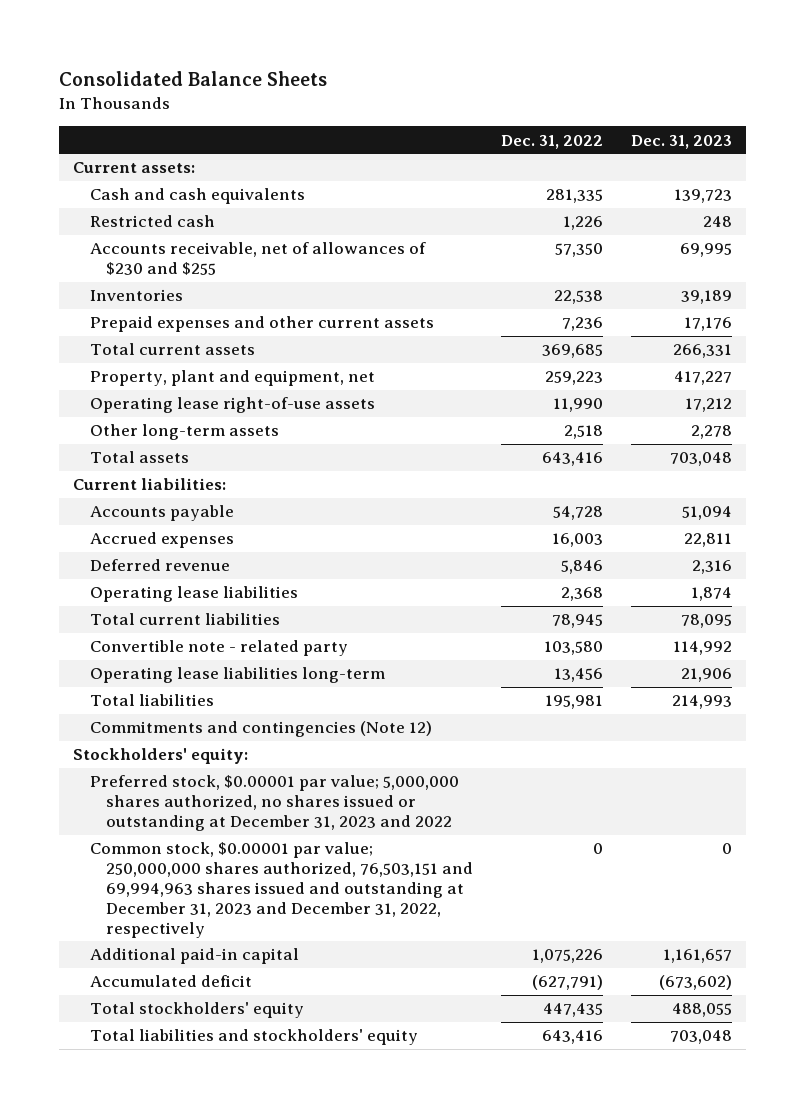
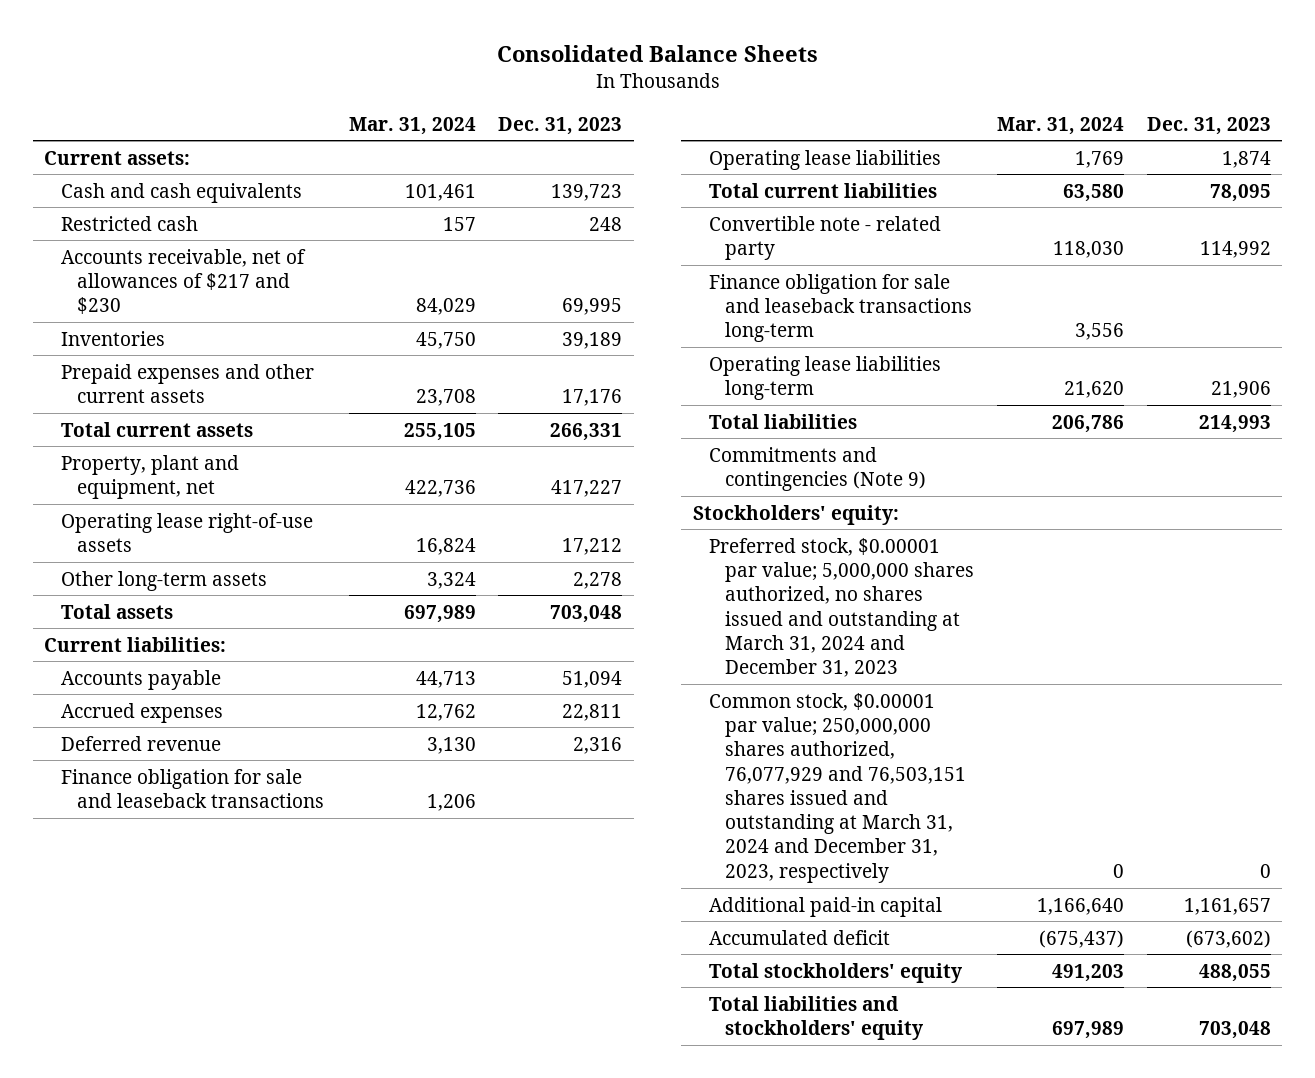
[501,134,604,149] Dec. 31, 2022 -> none
none -> [348,116,476,135] Mar. 31, 2024
[89,242,426,276] Accounts receivable, net of allowances of $230 and $255 -> [60,248,306,315] Accounts receivable, net of allowances of $217 and $230
none -> [60,768,324,808] Finance obligation for sale and leaseback transactions
none -> [709,273,973,343] Finance obligation for sale and leaseback transactions long-term
[89,721,432,738] Commitments and contingencies (Note 12) -> [709,446,927,491] Commitments and contingencies (Note 9)
[89,775,459,832] Preferred stock, $0.00001 par value; 5,000,000 shares authorized, no shares issued or outstanding at December 31, 2023 and 2022 -> [709,537,975,678] Preferred stock, $0.00001 par value; 5,000,000 shares authorized, no shares issued and outstanding at March 31, 2024 and December 31, 2023
[89,842,474,938] Common stock, $0.00001 par value; 250,000,000 shares authorized, 76,503,151 and 69,994,963 shares issued and outstanding at December 31, 2023 and December 31, 2022, respectively -> [709,692,967,883] Common stock, $0.00001 par value; 250,000,000 shares authorized, 76,077,929 and 76,503,151 shares issued and outstanding at March 31, 2024 and December 31, 2023, respectively

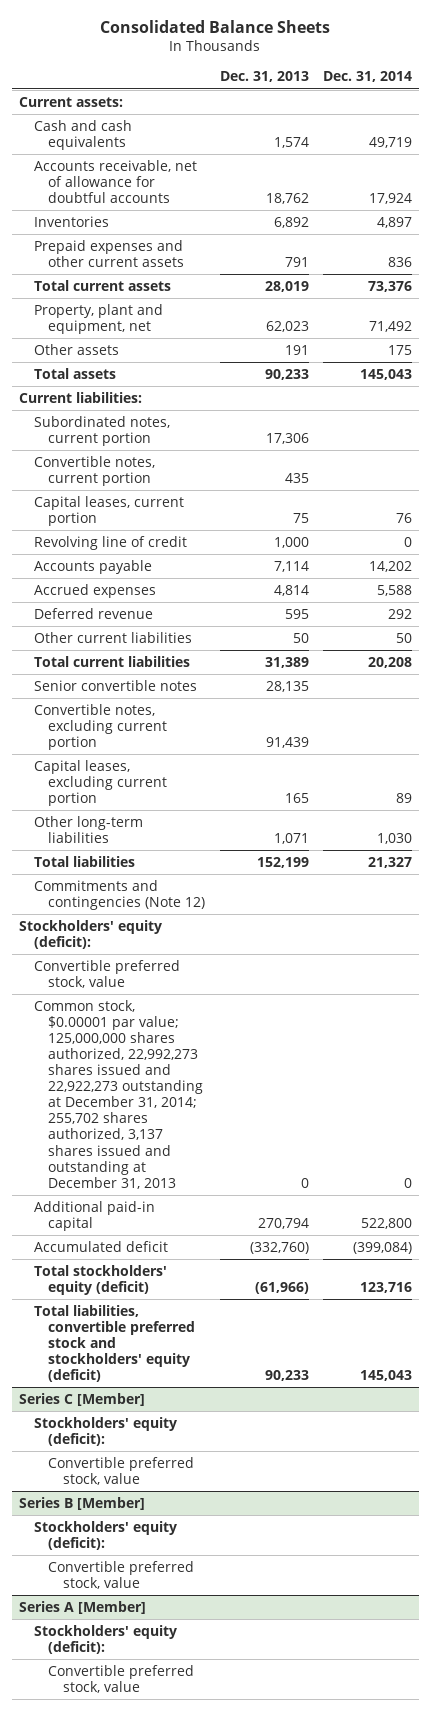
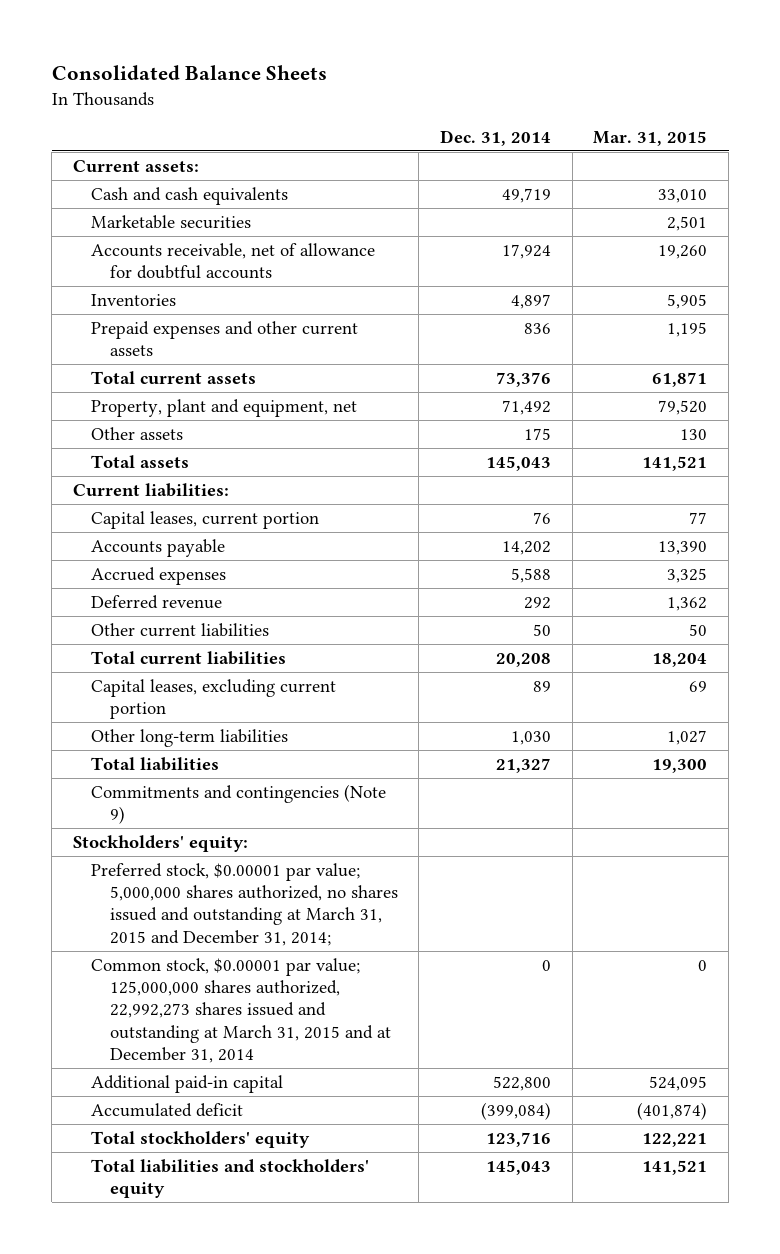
[219,71,309,83] Dec. 31, 2013 -> none
none -> [593,130,708,146] Mar. 31, 2015
none -> [91,214,252,229] Marketable securities
[33,415,170,446] Subordinated notes, current portion -> none
[33,455,155,486] Convertible notes, current portion -> none
[33,535,187,550] Revolving line of credit -> none
[33,679,197,691] Senior convertible notes -> none
[33,703,168,750] Convertible notes, excluding current portion -> none
[33,879,206,910] Commitments and contingencies (Note 12) -> [91,783,387,825] Commitments and contingencies (Note 9)
[18,919,162,949] Stockholders' equity (deficit): -> [72,834,248,852] Stockholders' equity:
[33,959,180,988] Convertible preferred stock, value -> [91,862,398,946] Preferred stock, $0.00001 par value; 5,000,000 shares authorized, no shares issued and outstanding at March 31, 2015 and December 31, 2014;
[33,999,204,1189] Common stock, $0.00001 par value; 125,000,000 shares authorized, 22,992,273 shares issued and 22,922,273 outstanding at December 31, 2014; 255,702 shares authorized, 3,137 shares issued and outstanding at December 31, 2013 -> [91,957,391,1063] Common stock, $0.00001 par value; 125,000,000 shares authorized, 22,992,273 shares issued and outstanding at March 31, 2015 and at December 31, 2014
[18,1392,145,1406] Series C [Member] -> none
[33,1416,177,1446] Stockholders' equity (deficit): -> none
[48,1456,195,1485] Convertible preferred stock, value -> none
[18,1496,145,1510] Series B [Member] -> none
[33,1520,177,1550] Stockholders' equity (deficit): -> none
[48,1560,195,1589] Convertible preferred stock, value -> none
[18,1600,146,1614] Series A [Member] -> none
[33,1624,177,1654] Stockholders' equity (deficit): -> none
[48,1664,195,1693] Convertible preferred stock, value -> none
[33,1264,167,1295] Total stockholders' equity (deficit) -> [91,1130,311,1148] Total stockholders' equity
[33,1304,196,1383] Total liabilities, convertible preferred stock and stockholders' equity (deficit) -> [91,1158,370,1199] Total liabilities and stockholders' equity

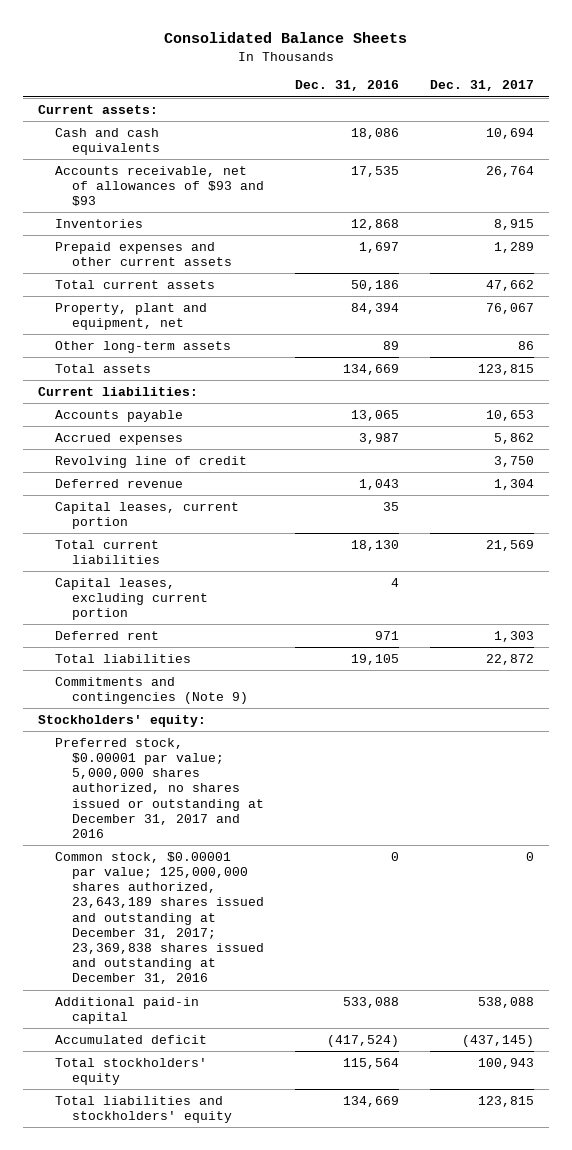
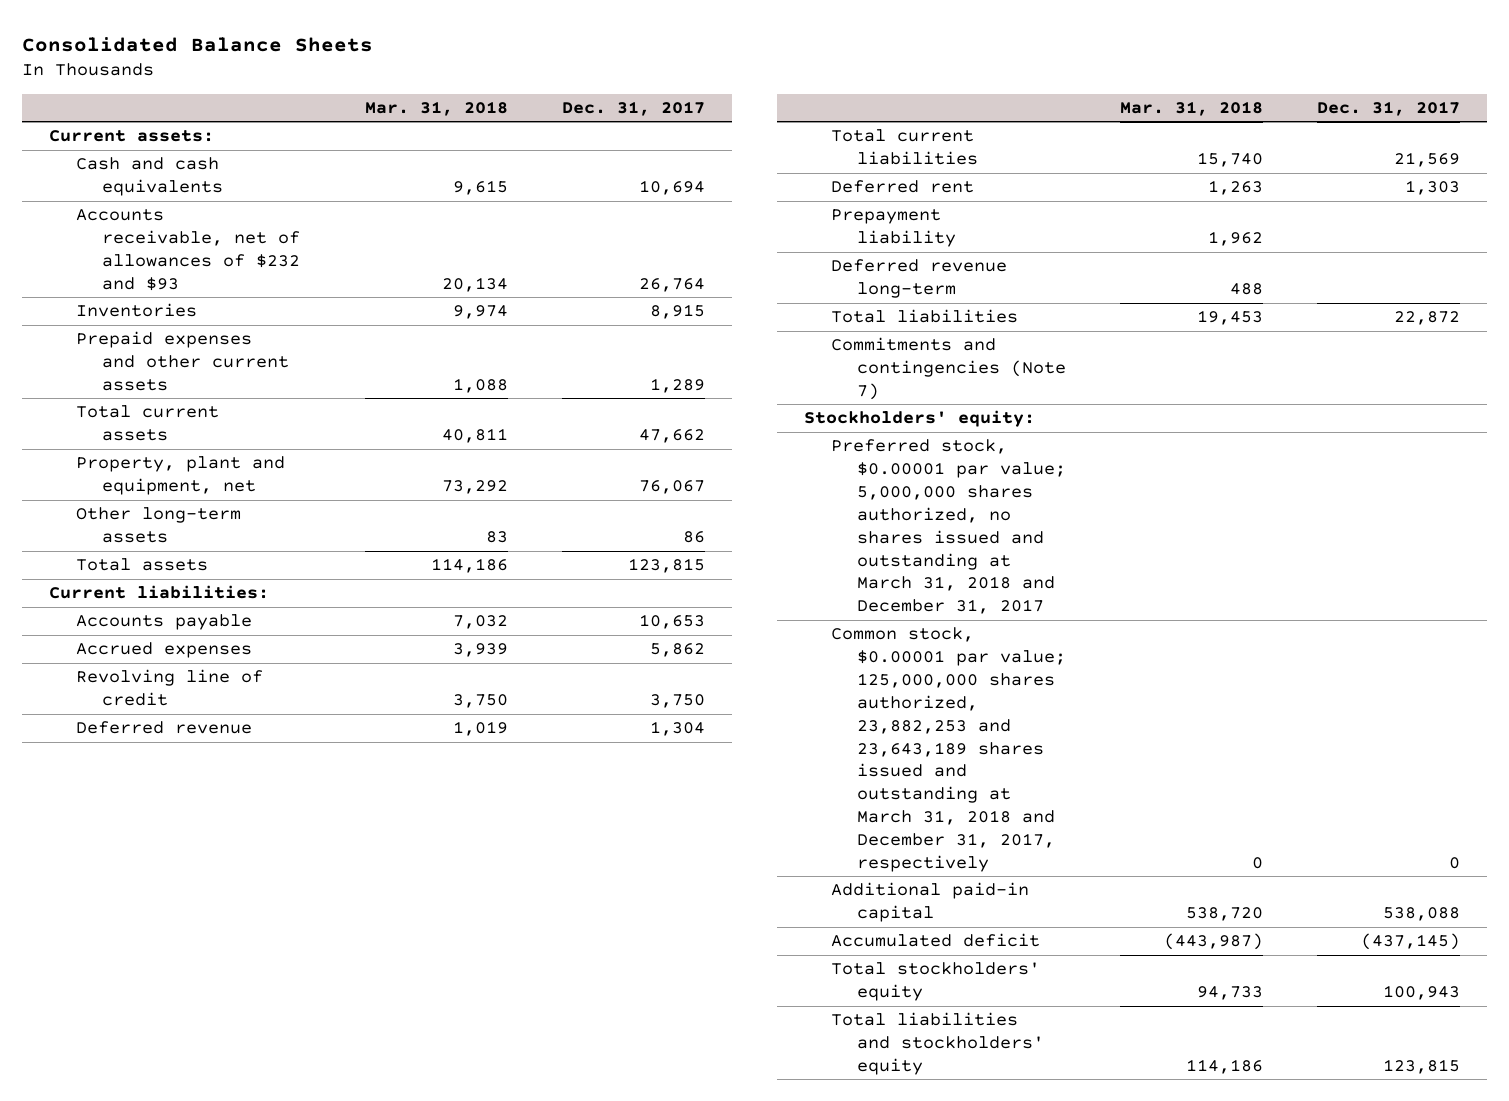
[294,80,399,92] Dec. 31, 2016 -> none
none -> [364,100,508,116] Mar. 31, 2018
[55,165,264,207] Accounts receivable, net of allowances of $93 and $93 -> [75,209,301,291] Accounts receivable, net of allowances of $232 and $93
[55,501,240,529] Capital leases, current portion -> none
[55,577,208,621] Capital leases, excluding current portion -> none
none -> [830,209,957,248] Prepayment liability
none -> [830,259,1007,299] Deferred revenue long-term
[55,676,248,704] Commitments and contingencies (Note 9) -> [830,337,1067,400] Commitments and contingencies (Note 7)
[55,737,264,838] Preferred stock, $0.00001 par value; 5,000,000 shares authorized, no shares issued or outstanding at December 31, 2017 and 2016 -> [830,439,1067,615] Preferred stock, $0.00001 par value; 5,000,000 shares authorized, no shares issued and outstanding at March 31, 2018 and December 31, 2017
[55,851,264,985] Common stock, $0.00001 par value; 125,000,000 shares authorized, 23,643,189 shares issued and outstanding at December 31, 2017; 23,369,838 shares issued and outstanding at December 31, 2016 -> [830,627,1067,872] Common stock, $0.00001 par value; 125,000,000 shares authorized, 23,882,253 and 23,643,189 shares issued and outstanding at March 31, 2018 and December 31, 2017, respectively

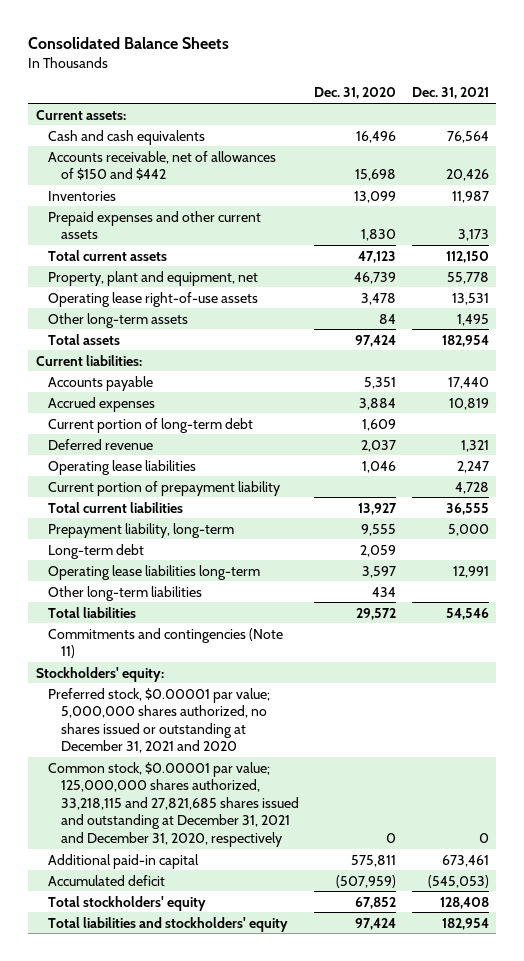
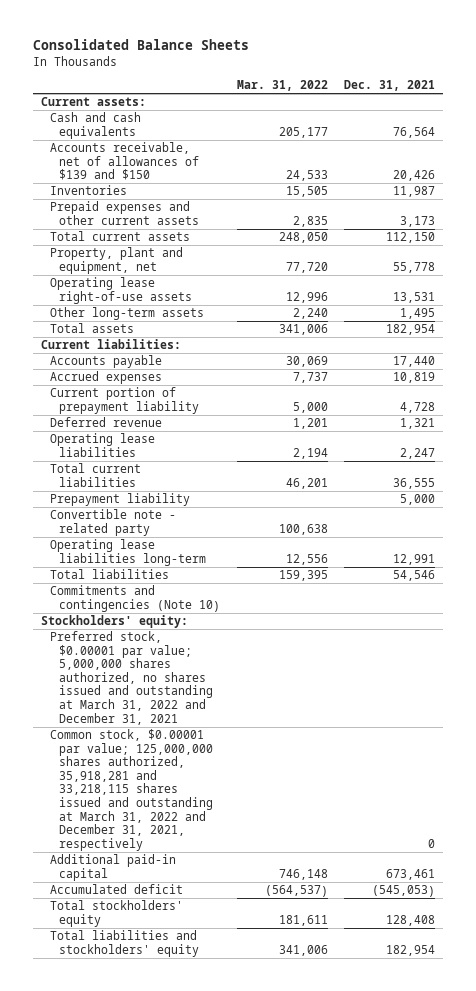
[314,87,397,100] Dec. 31, 2020 -> none
none -> [236,80,328,92] Mar. 31, 2022
[48,150,277,181] Accounts receivable, net of allowances of $150 and $442 -> [50,142,200,181] Accounts receivable, net of allowances of $139 and $150
[48,417,254,433] Current portion of long-term debt -> none
[48,480,281,496] Current portion of prepayment liability -> [50,387,200,414] Current portion of prepayment liability
[48,543,145,559] Long-term debt -> none
[48,522,235,538] Prepayment liability, long-term -> [50,493,191,507] Prepayment liability
none -> [50,509,177,536] Convertible note - related party
[48,585,203,601] Other long-term liabilities -> none
[48,627,284,659] Commitments and contingencies (Note 11) -> [50,585,221,612] Commitments and contingencies (Note 10)
[48,687,271,754] Preferred stock, $0.00001 par value; 5,000,000 shares authorized, no shares issued or outstanding at December 31, 2021 and 2020 -> [50,631,214,725] Preferred stock, $0.00001 par value; 5,000,000 shares authorized, no shares issued and outstanding at March 31, 2022 and December 31, 2021
[48,761,299,847] Common stock, $0.00001 par value; 125,000,000 shares authorized, 33,218,115 and 27,821,685 shares issued and outstanding at December 31, 2021 and December 31, 2020, respectively -> [50,729,214,851] Common stock, $0.00001 par value; 125,000,000 shares authorized, 35,918,281 and 33,218,115 shares issued and outstanding at March 31, 2022 and December 31, 2021, respectively

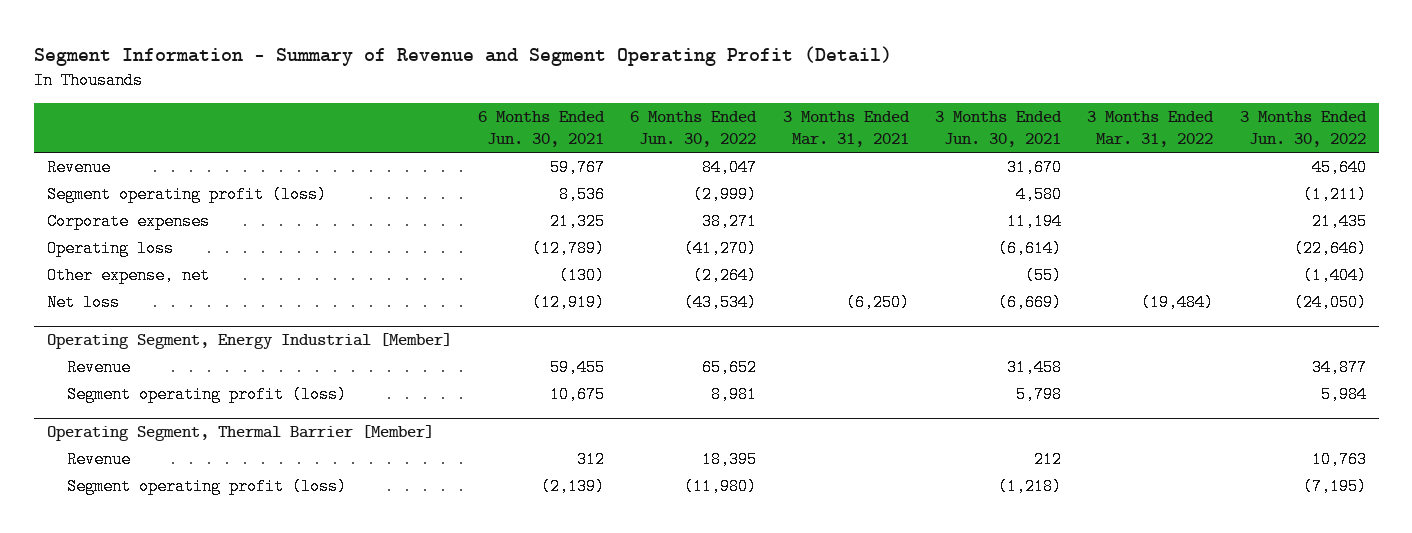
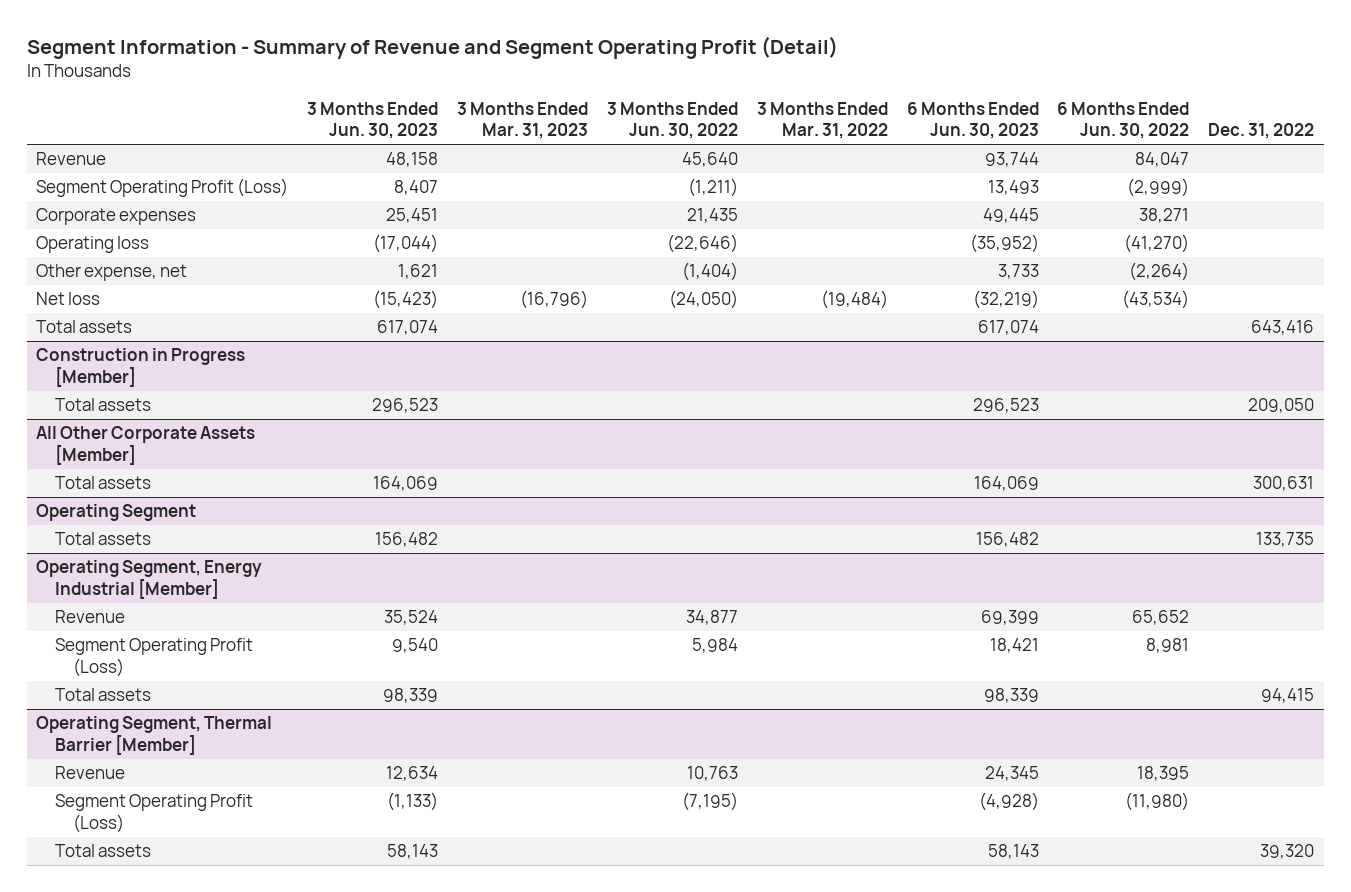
[478,110,606,148] 6 Months Ended Jun. 30, 2021 -> none
[782,110,910,148] 3 Months Ended Mar. 31, 2021 -> none
[935,110,1063,148] 3 Months Ended Jun. 30, 2021 -> none
none -> [307,101,439,140] 3 Months Ended Jun. 30, 2023
none -> [457,101,589,140] 3 Months Ended Mar. 31, 2023
none -> [906,101,1039,140] 6 Months Ended Jun. 30, 2023
none -> [1208,123,1315,140] Dec. 31, 2022
[46,185,327,203] Segment operating profit (loss) -> [36,178,289,198] Segment Operating Profit (Loss)
none -> [36,320,133,334] Total assets
none -> [36,348,246,388] Construction in Progress [Member]
none -> [54,398,151,412] Total assets
none -> [36,426,256,466] All Other Corporate Assets [Member]
none -> [54,476,151,490] Total assets
none -> [36,504,197,522] Operating Segment
none -> [54,532,151,546] Total assets
[66,385,347,403] Segment operating profit (loss) -> [54,638,253,678] Segment Operating Profit (Loss)
none -> [54,688,151,702] Total assets
[66,477,347,495] Segment operating profit (loss) -> [54,794,253,834] Segment Operating Profit (Loss)
none -> [54,844,151,858] Total assets

